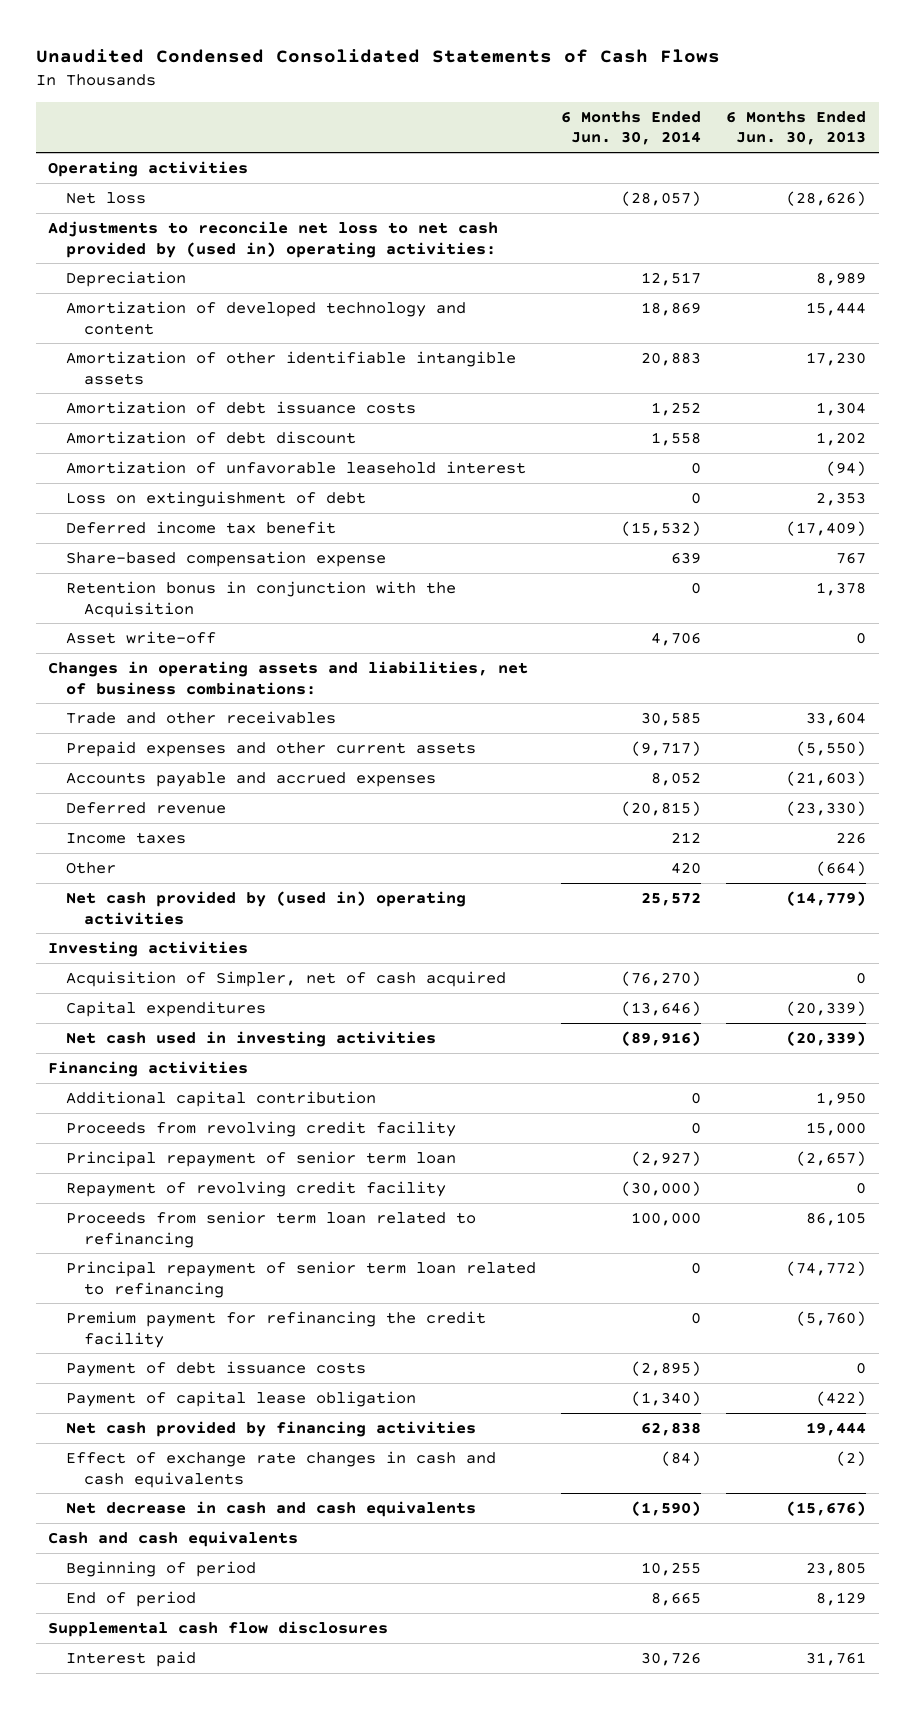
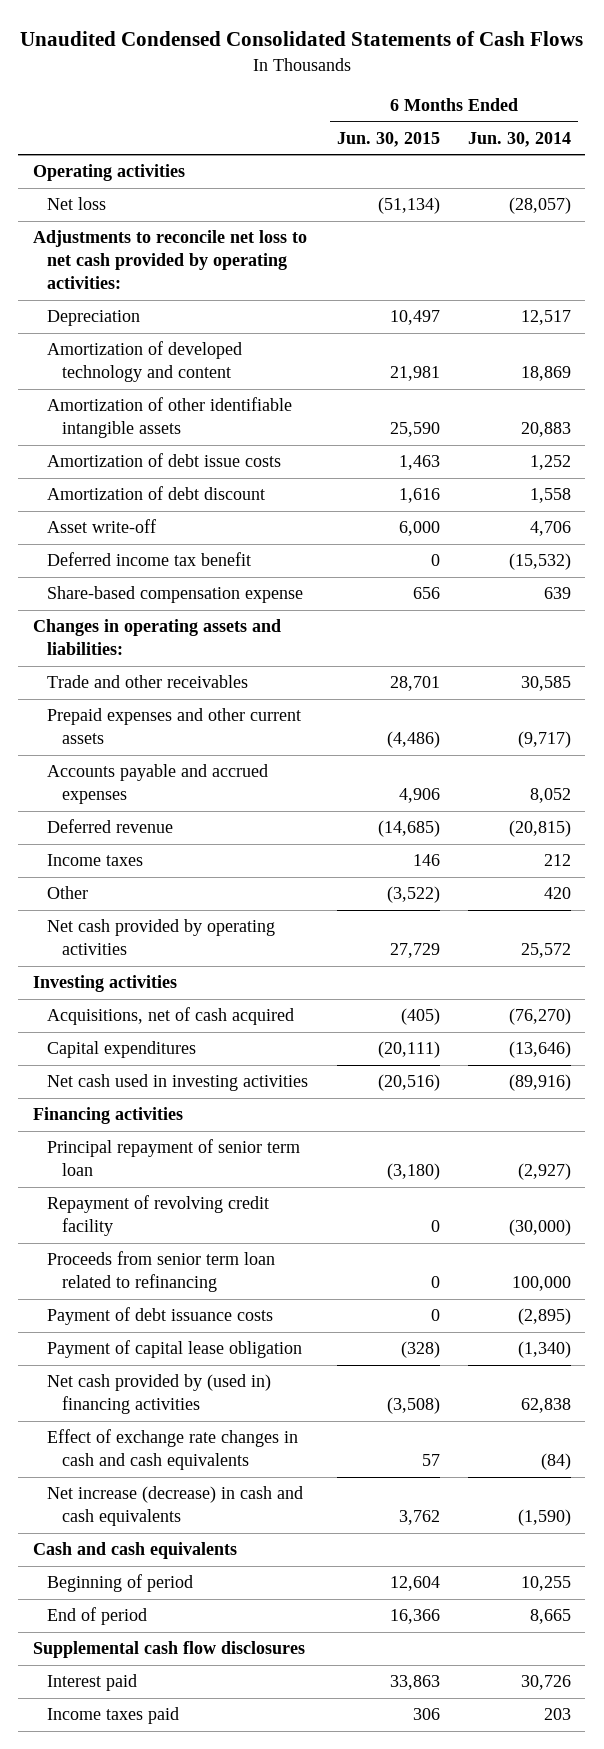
[726,110,867,146] 6 Months Ended Jun. 30, 2013 -> none
none -> [336,131,440,147] Jun. 30, 2015
[48,220,499,258] Adjustments to reconcile net loss to net cash provided by (used in) operating activities: -> [32,230,307,290] Adjustments to reconcile net loss to net cash provided by operating activities:
[66,400,417,414] Amortization of debt issuance costs -> [47,453,282,468] Amortization of debt issue costs
[66,460,527,474] Amortization of unfavorable leasehold interest -> none
[66,490,367,507] Loss on extinguishment of debt -> none
[66,630,217,644] Asset write-off -> [47,519,157,534] Asset write-off
[66,580,457,618] Retention bonus in conjunction with the Acquisition -> none
[48,660,529,695] Changes in operating assets and liabilities, net of business combinations: -> [32,619,281,656] Changes in operating assets and liabilities:
[66,890,467,925] Net cash provided by (used in) operating activities -> [47,919,276,956] Net cash provided by operating activities
[66,970,507,987] Acquisition of Simpler, net of cash acquired -> [47,1007,295,1026] Acquisitions, net of cash acquired
[66,1090,377,1107] Additional capital contribution -> none
[66,1120,457,1137] Proceeds from revolving credit facility -> none
[66,1260,537,1298] Principal repayment of senior term loan related to refinancing -> none
[66,1310,487,1348] Premium payment for refinancing the credit facility -> none
[66,1420,477,1437] Net cash provided by financing activities -> [47,1374,272,1415] Net cash provided by (used in) financing activities
[66,1500,477,1517] Net decrease in cash and cash equivalents -> [47,1486,304,1527] Net increase (decrease) in cash and cash equivalents
none -> [47,1707,180,1725] Income taxes paid

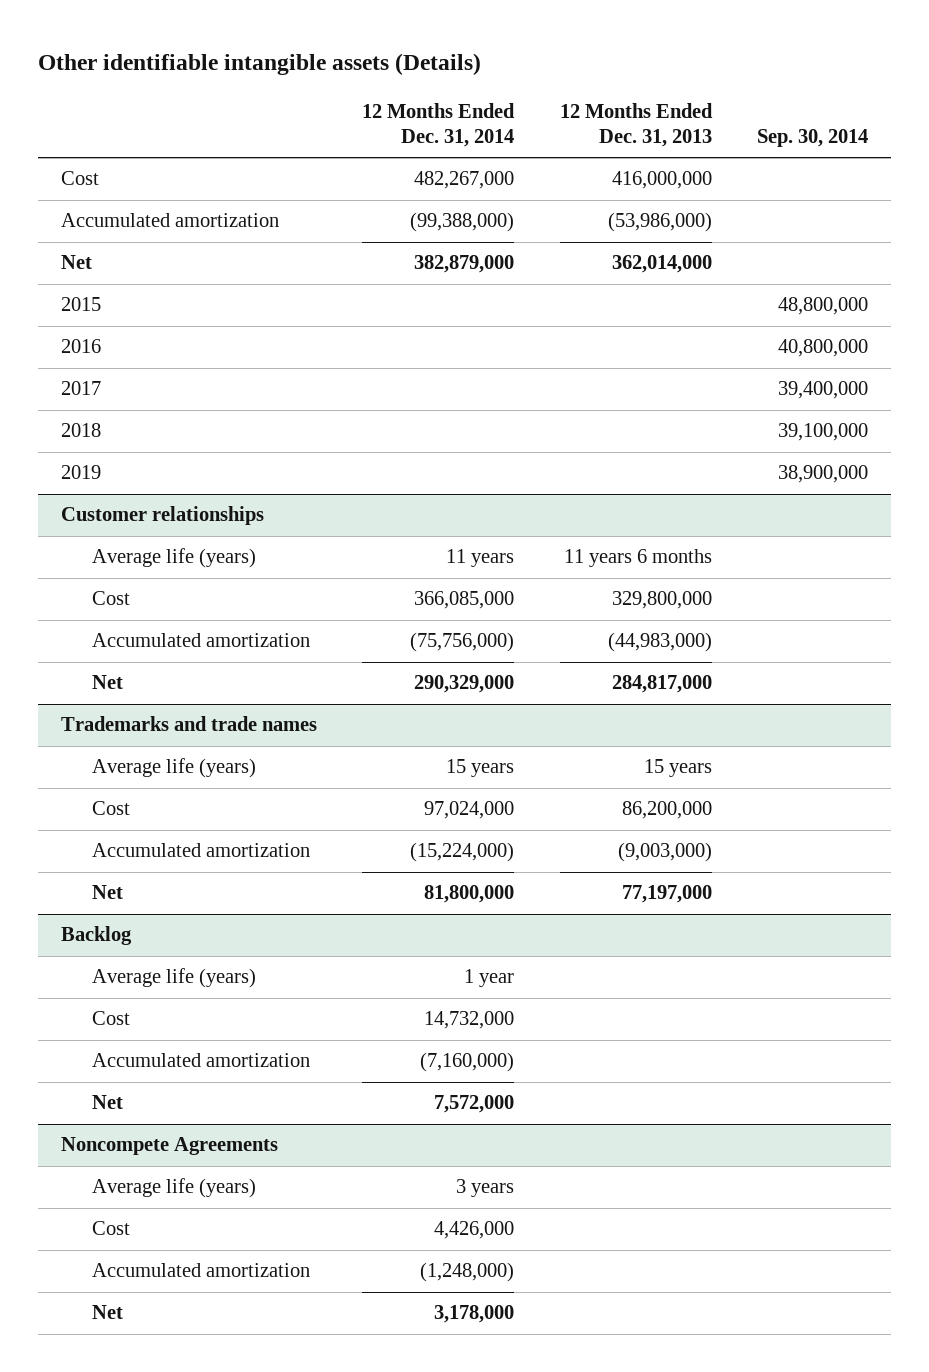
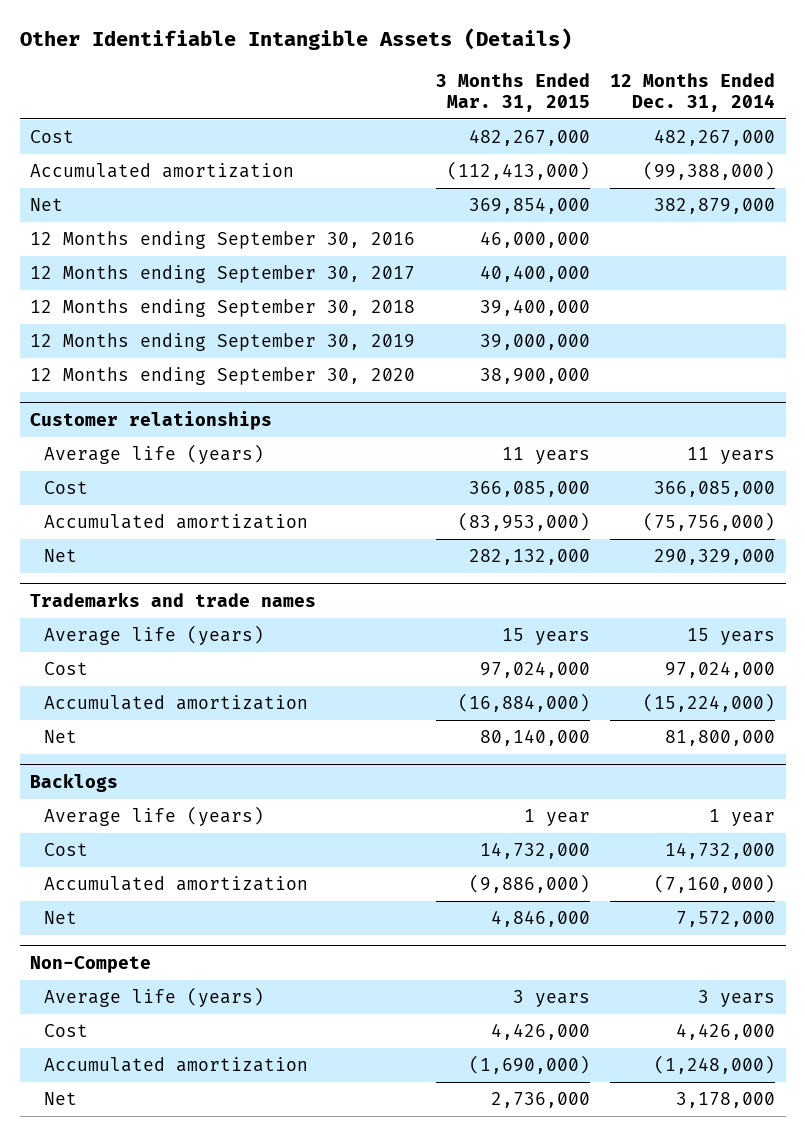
[38,52,482,75] Other identifiable intangible assets (Details) -> [19,28,572,51] Other Identifiable Intangible Assets (Details)
[559,102,713,148] 12 Months Ended Dec. 31, 2013 -> none
[757,129,869,148] Sep. 30, 2014 -> none
none -> [435,72,590,112] 3 Months Ended Mar. 31, 2015
[61,297,102,312] 2015 -> [29,231,415,250] 12 Months ending September 30, 2016
[61,339,102,354] 2016 -> [29,265,415,284] 12 Months ending September 30, 2017
[61,381,102,396] 2017 -> [29,299,415,318] 12 Months ending September 30, 2018
[61,423,102,438] 2018 -> [29,333,415,352] 12 Months ending September 30, 2019
[61,465,102,480] 2019 -> [29,367,415,386] 12 Months ending September 30, 2020
[61,926,133,946] Backlog -> [29,772,118,792] Backlogs
[61,1137,279,1156] Noncompete Agreements -> [29,955,151,973] Non-Compete

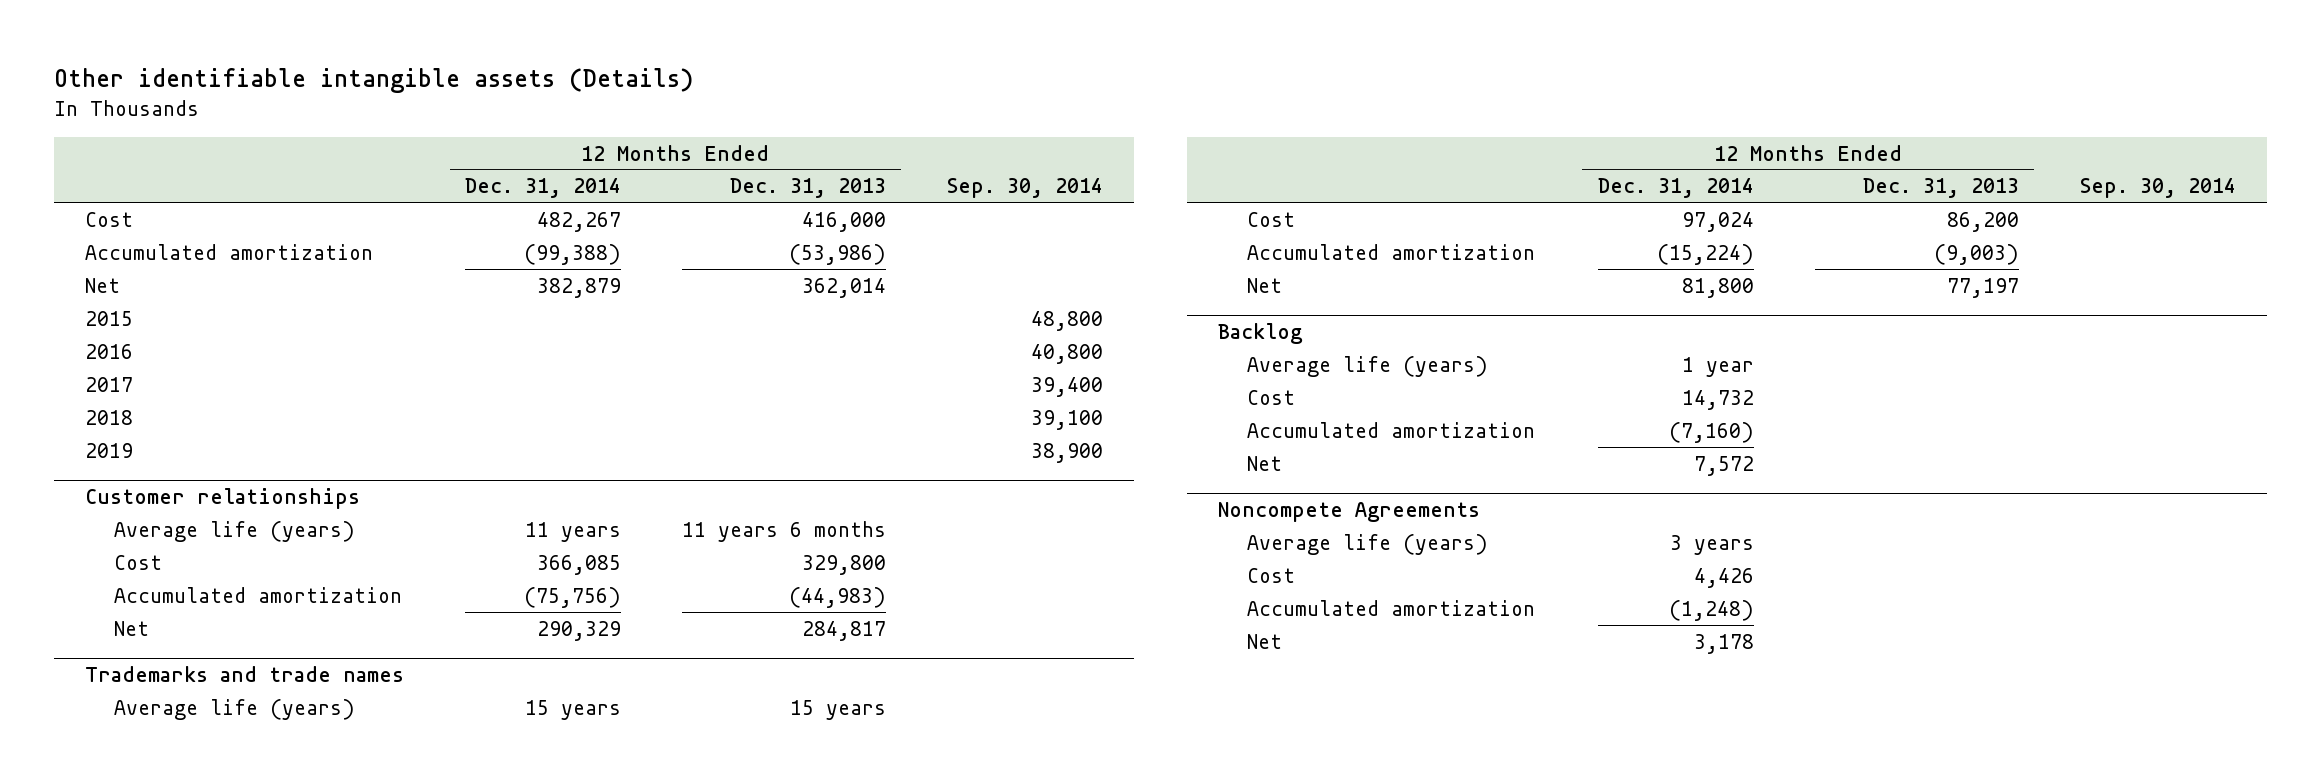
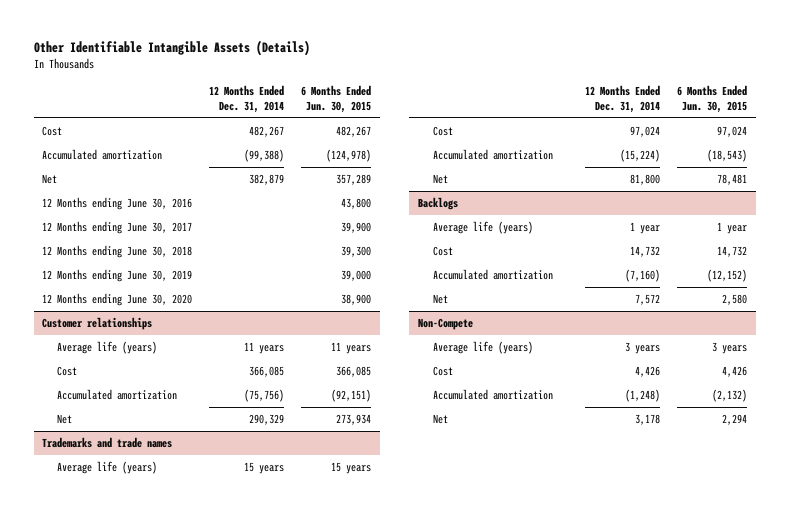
[54,68,694,94] Other identifiable intangible assets (Details) -> [33,39,310,56] Other Identifiable Intangible Assets (Details)
[730,178,887,199] Dec. 31, 2013 -> none
[947,178,1104,199] Sep. 30, 2014 -> none
none -> [301,85,372,113] 6 Months Ended Jun. 30, 2015
[84,310,133,326] 2015 -> [42,196,193,210] 12 Months ending June 30, 2016
[84,343,133,359] 2016 -> [42,220,193,234] 12 Months ending June 30, 2017
[84,376,133,392] 2017 -> [42,244,193,258] 12 Months ending June 30, 2018
[84,409,133,425] 2018 -> [42,268,193,282] 12 Months ending June 30, 2019
[84,442,133,458] 2019 -> [42,292,193,306] 12 Months ending June 30, 2020
[1217,322,1303,344] Backlog -> [417,196,458,210] Backlogs
[1217,501,1480,522] Noncompete Agreements -> [417,317,473,330] Non-Compete

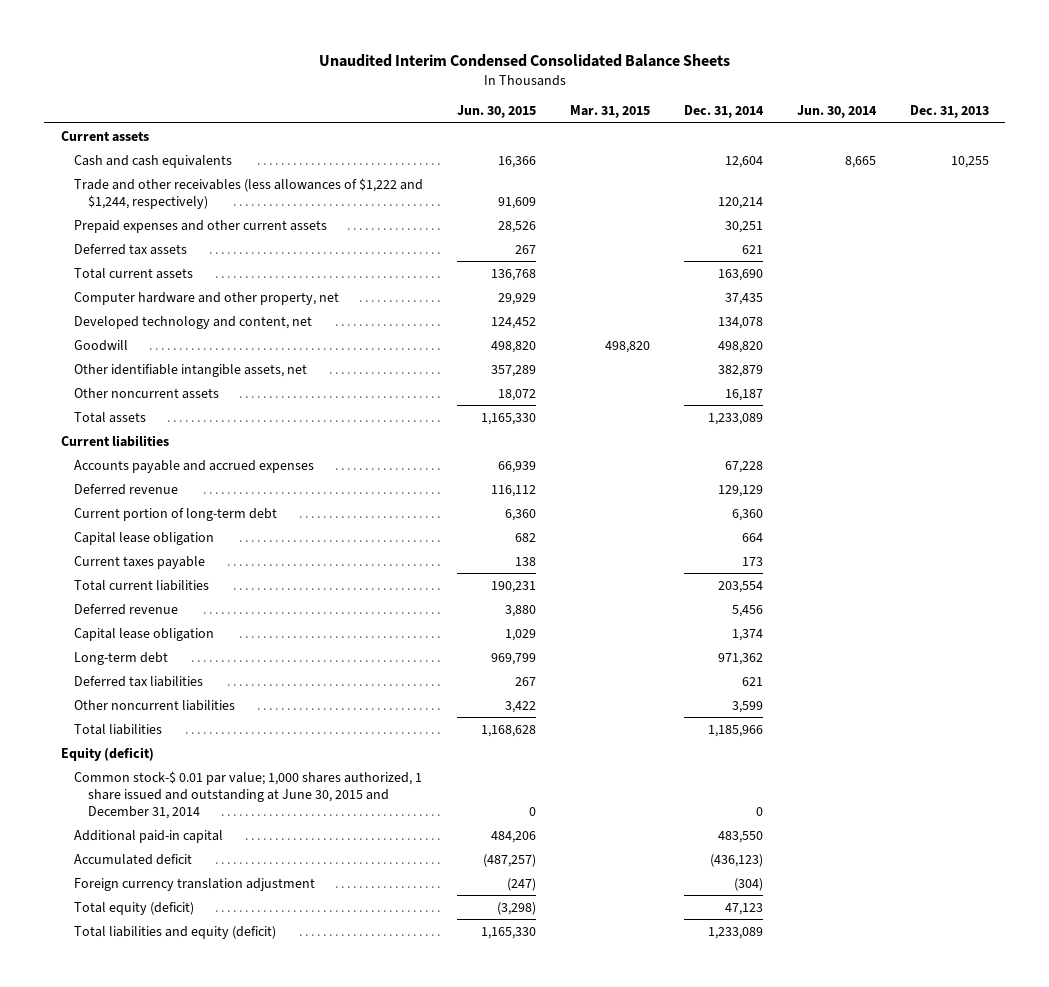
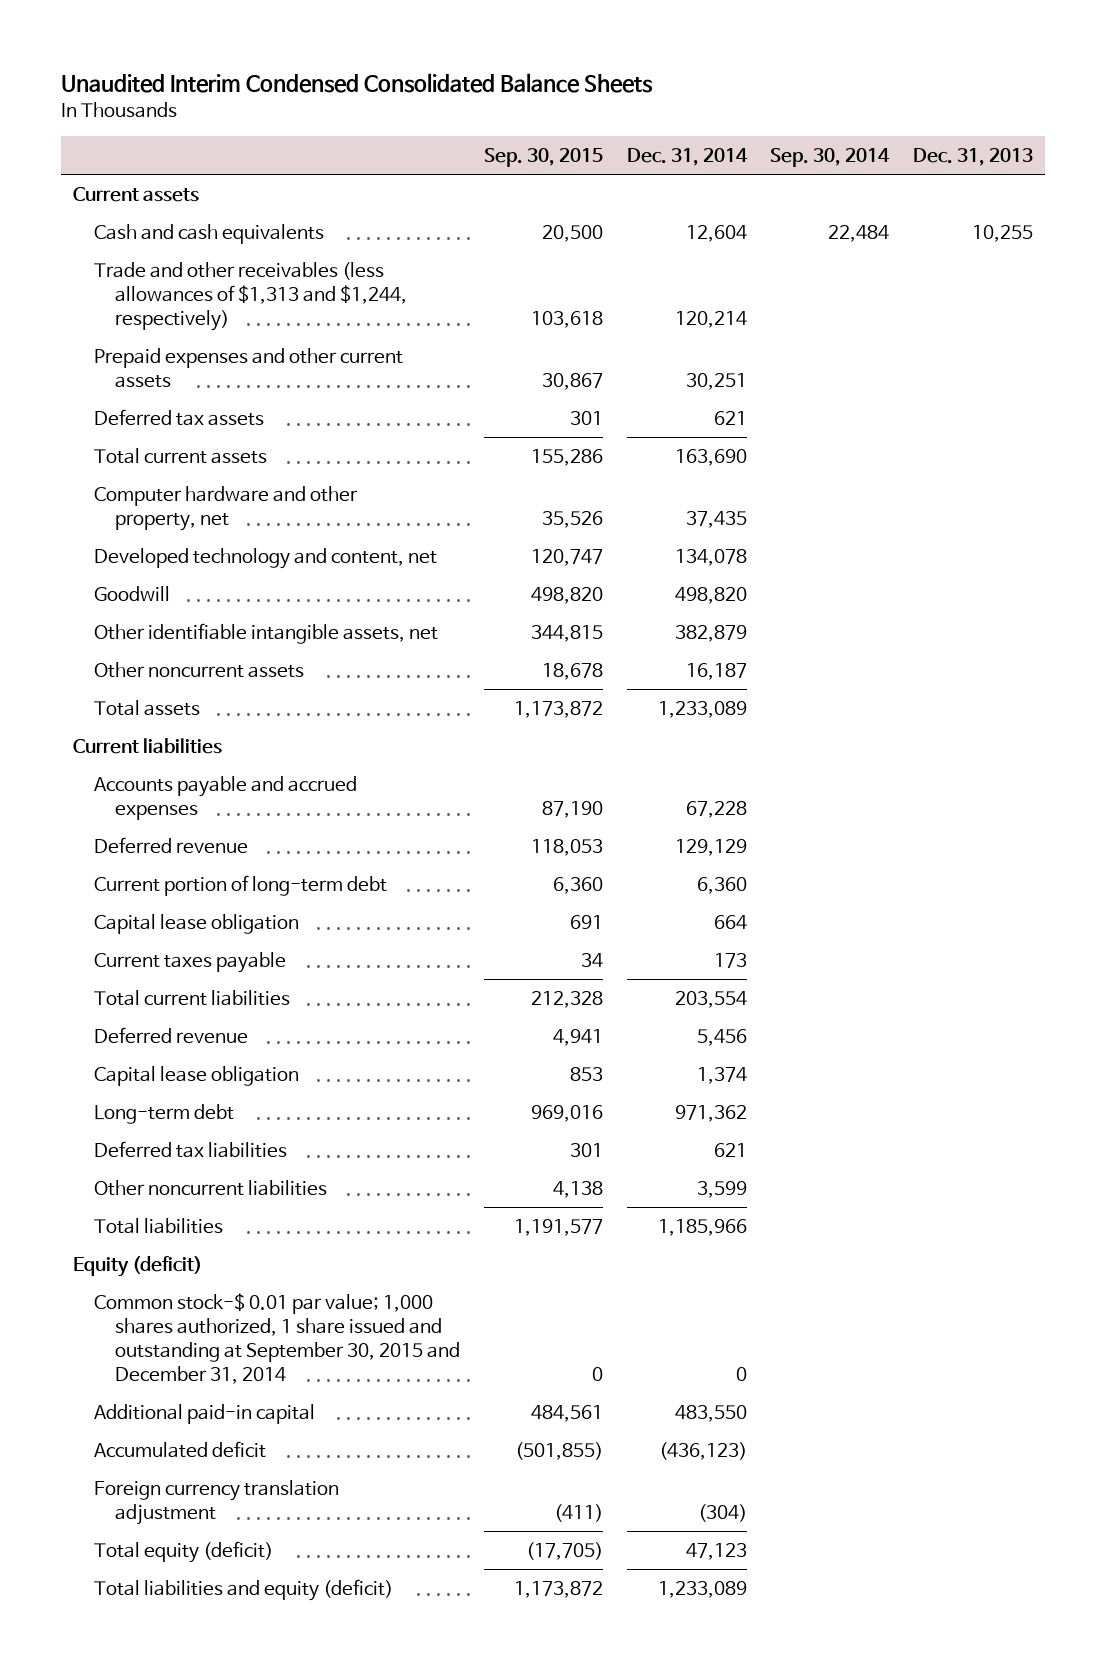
[457,105,537,119] Jun. 30, 2015 -> none
[570,105,651,119] Mar. 31, 2015 -> none
[796,105,877,119] Jun. 30, 2014 -> none
none -> [483,147,603,167] Sep. 30, 2015
none -> [770,147,891,167] Sep. 30, 2014
[74,177,424,209] Trade and other receivables (less allowances of $1,222 and $1,244, respectively) -> [94,262,408,331] Trade and other receivables (less allowances of $1,313 and $1,244, respectively)
[74,770,423,819] Common stock-$ 0.01 par value; 1,000 shares authorized, 1 share issued and outstanding at June 30, 2015 and December 31, 2014 -> [94,1293,461,1384] Common stock-$ 0.01 par value; 1,000 shares authorized, 1 share issued and outstanding at September 30, 2015 and December 31, 2014

